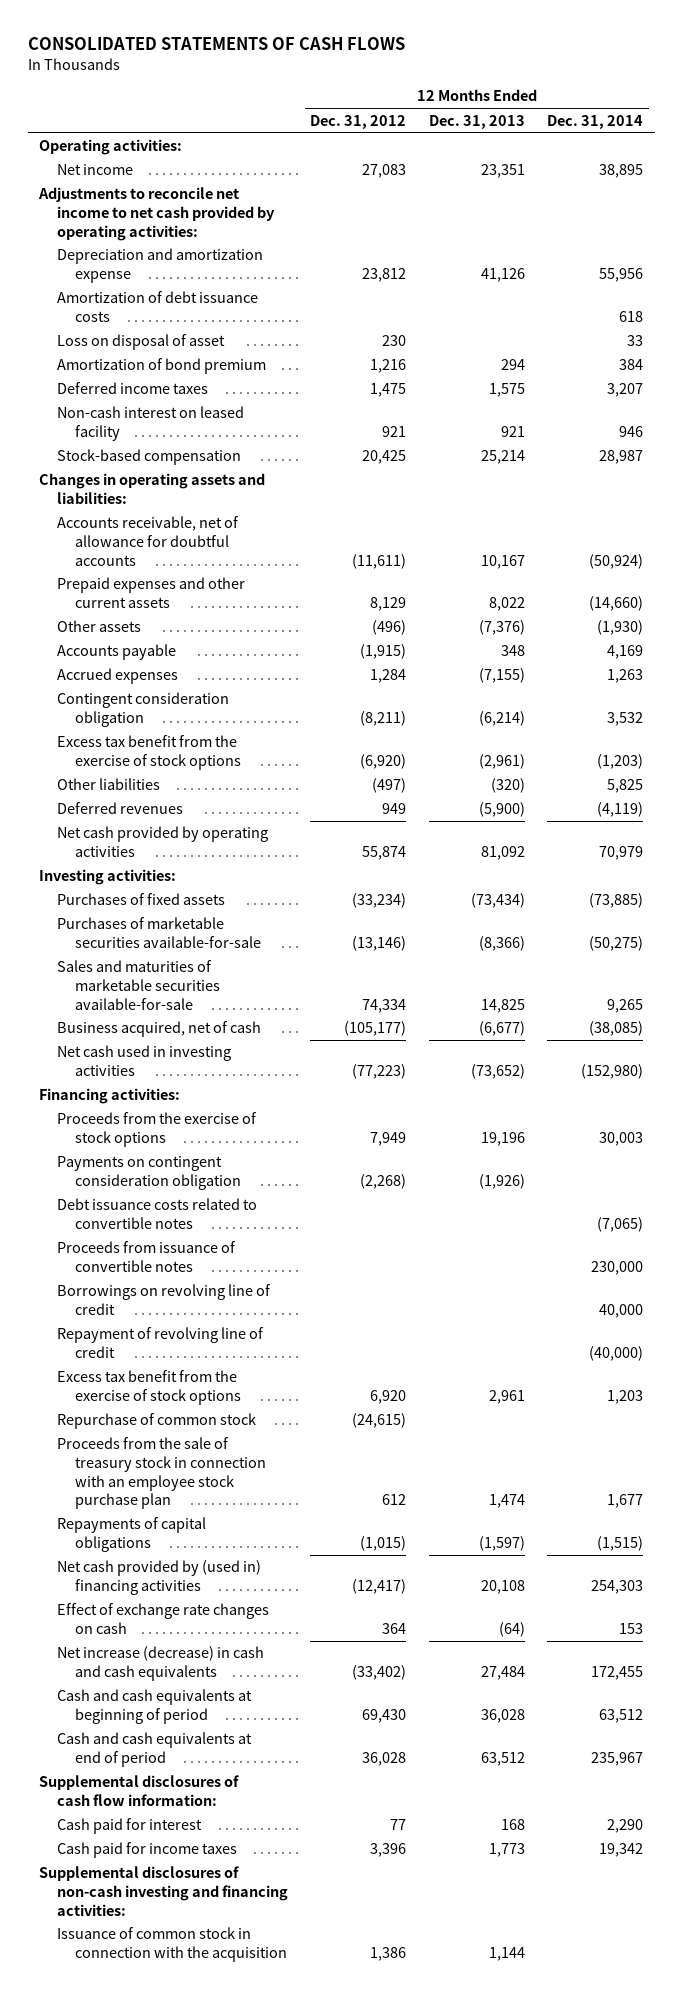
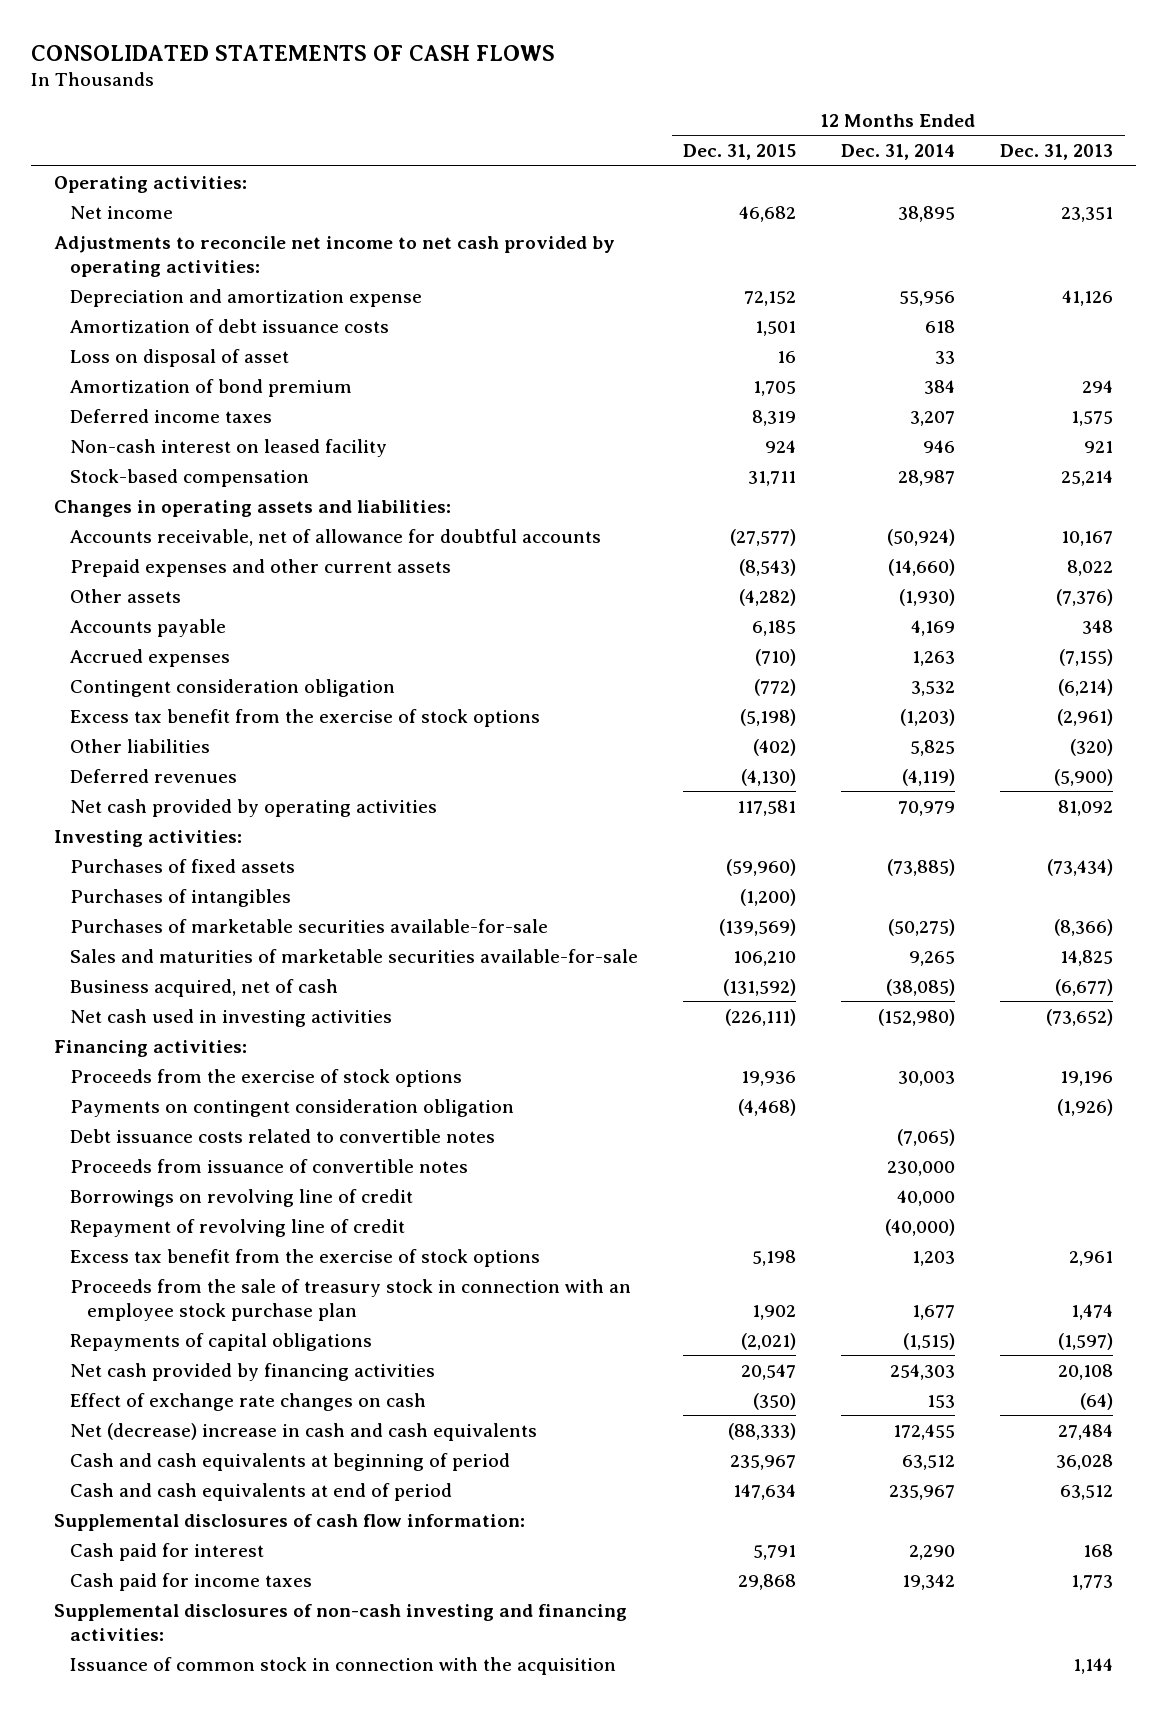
[310,114,407,129] Dec. 31, 2012 -> none
none -> [683,144,797,161] Dec. 31, 2015
none -> [70,888,292,907] Purchases of intangibles
[56,1413,256,1430] Repurchase of common stock -> none
[56,1560,261,1595] Net cash provided by (used in) financing activities -> [70,1362,436,1381] Net cash provided by financing activities
[56,1646,264,1681] Net increase (decrease) in cash and cash equivalents -> [70,1422,538,1441] Net (decrease) increase in cash and cash equivalents

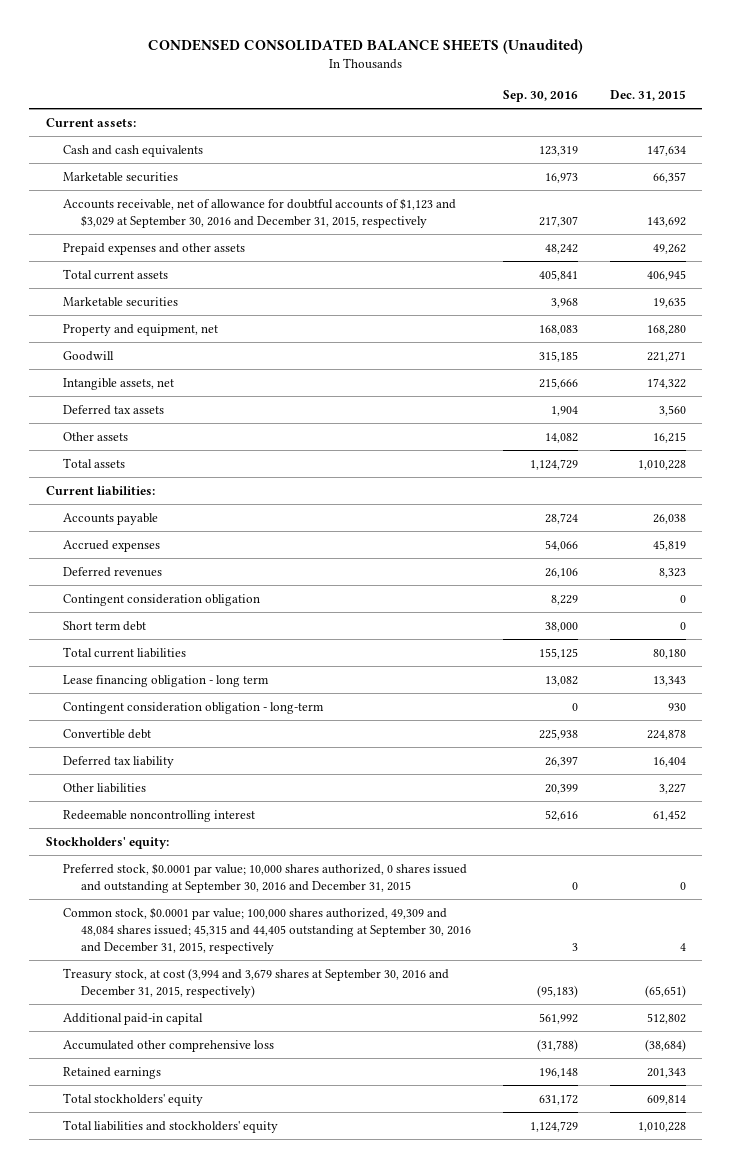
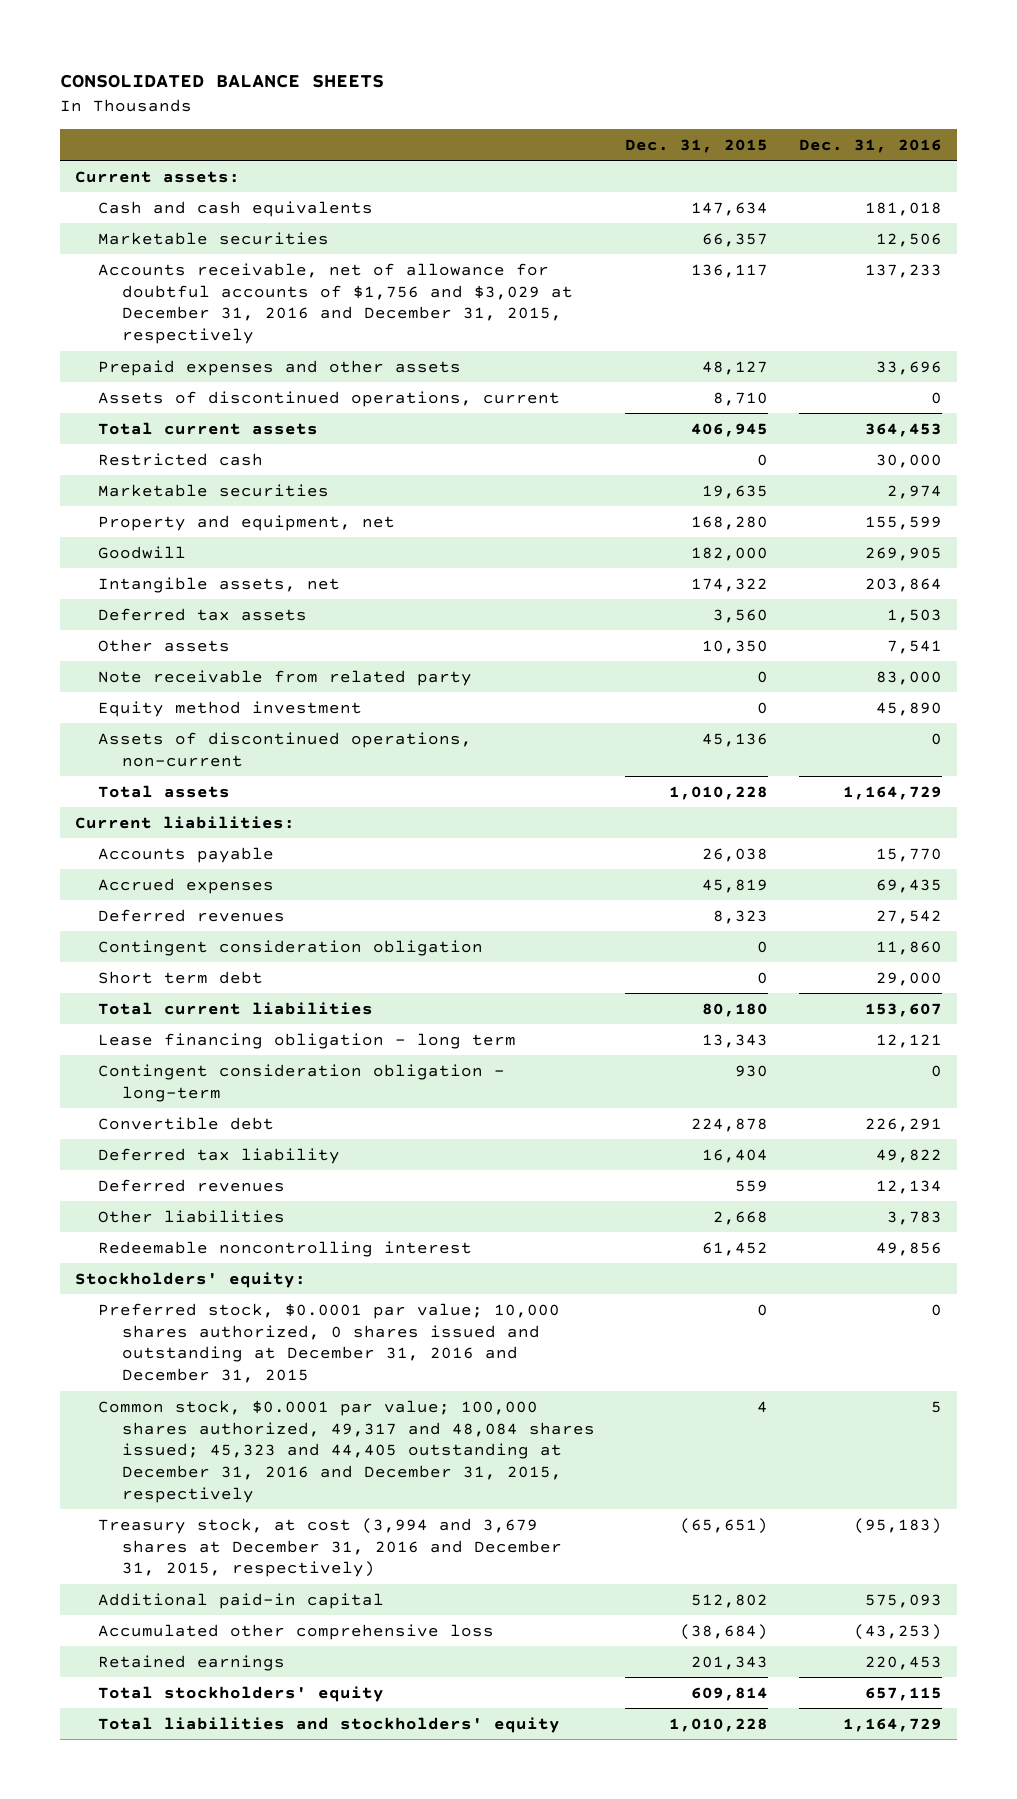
[147,38,583,54] CONDENSED CONSOLIDATED BALANCE SHEETS (Unaudited) -> [59,74,384,89] CONSOLIDATED BALANCE SHEETS
[502,89,578,102] Sep. 30, 2016 -> none
none -> [798,138,942,153] Dec. 31, 2016
[63,197,457,228] Accounts receivable, net of allowance for doubtful accounts of $1,123 and $3,029 at September 30, 2016 and December 31, 2015, respectively -> [98,262,573,345] Accounts receivable, net of allowance for doubtful accounts of $1,756 and $3,029 at December 31, 2016 and December 31, 2015, respectively
[647,216,687,227] 143,692 -> [691,263,769,278] 136,117
[653,243,687,254] 49,262 -> [702,360,769,375] 48,127
none -> [98,390,561,407] Assets of discontinued operations, current
none -> [98,452,264,466] Restricted cash
[647,350,687,362] 221,271 -> [691,546,769,561] 182,000
[653,431,687,443] 16,215 -> [702,639,769,654] 10,350
none -> [98,669,473,686] Note receivable from related party
none -> [98,700,363,717] Equity method investment
none -> [98,731,473,767] Assets of discontinued operations, non-current
none -> [98,1178,286,1192] Deferred revenues
[659,782,687,794] 3,227 -> [713,1210,769,1225] 2,668
[63,862,468,893] Preferred stock, $0.0001 par value; 10,000 shares authorized, 0 shares issued and outstanding at September 30, 2016 and December 31, 2015 -> [98,1302,561,1384] Preferred stock, $0.0001 par value; 10,000 shares authorized, 0 shares issued and outstanding at December 31, 2016 and December 31, 2015
[63,906,471,955] Common stock, $0.0001 par value; 100,000 shares authorized, 49,309 and 48,084 shares issued; 45,315 and 44,405 outstanding at September 30, 2016 and December 31, 2015, respectively -> [98,1399,595,1504] Common stock, $0.0001 par value; 100,000 shares authorized, 49,317 and 48,084 shares issued; 45,323 and 44,405 outstanding at December 31, 2016 and December 31, 2015, respectively
[63,967,450,998] Treasury stock, at cost (3,994 and 3,679 shares at September 30, 2016 and December 31, 2015, respectively) -> [98,1517,562,1578] Treasury stock, at cost (3,994 and 3,679 shares at December 31, 2016 and December 31, 2015, respectively)

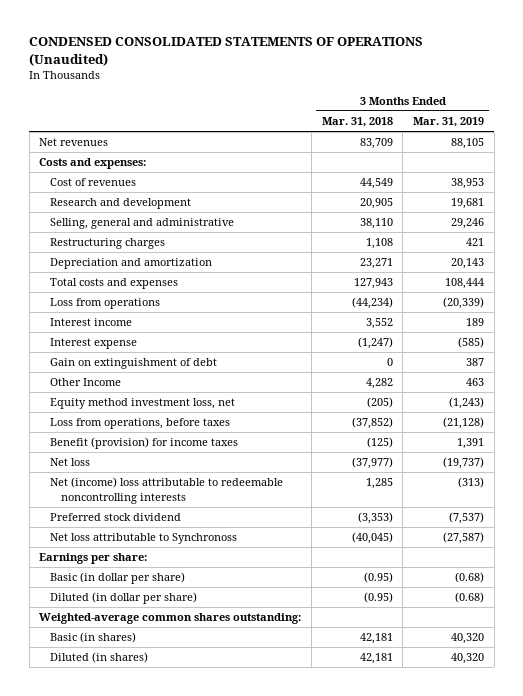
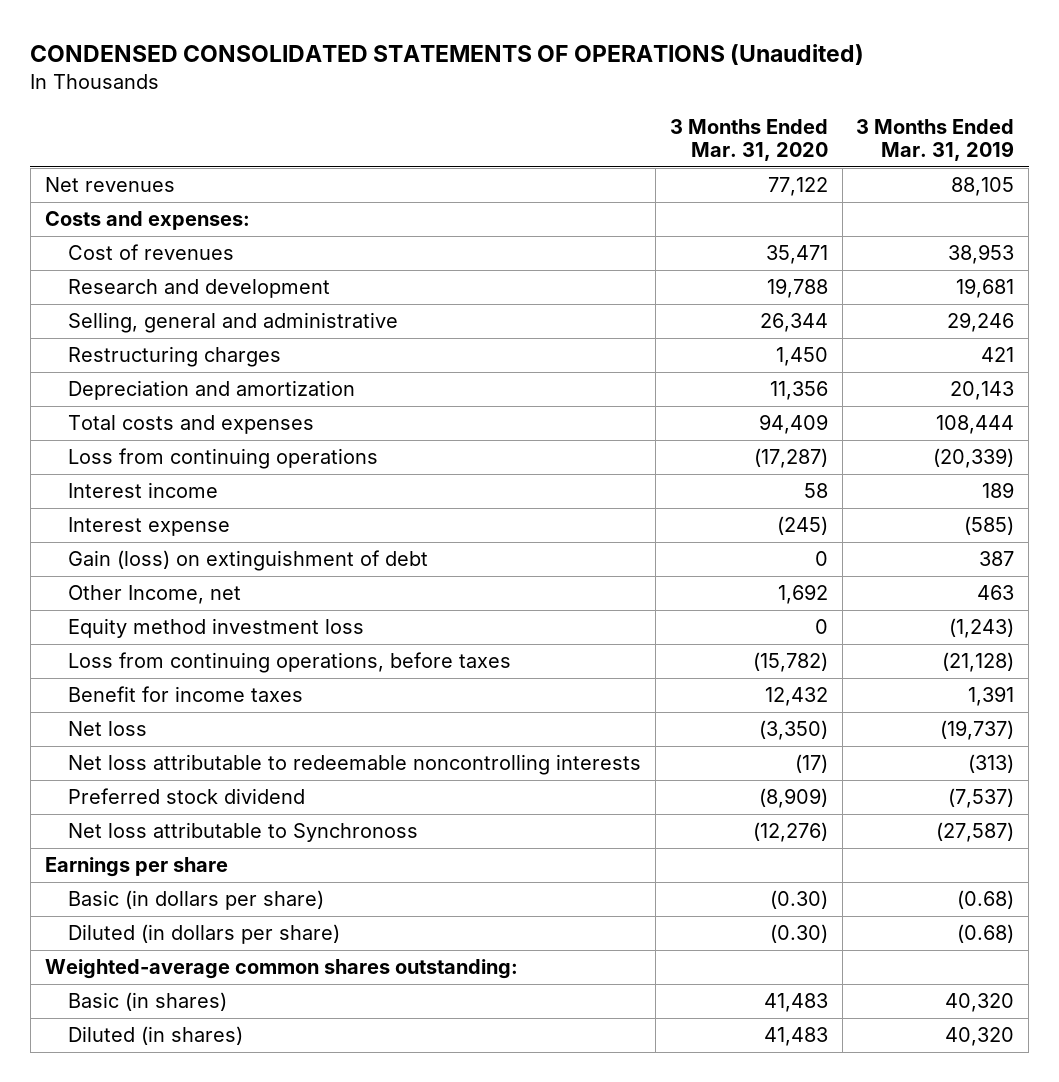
[321,116,393,127] Mar. 31, 2018 -> none
none -> [669,118,828,162] 3 Months Ended Mar. 31, 2020
[50,298,161,310] Loss from operations -> [68,448,379,470] Loss from continuing operations
[50,358,218,370] Gain on extinguishment of debt -> [68,550,429,572] Gain (loss) on extinguishment of debt
[50,378,122,387] Other Income -> [68,585,242,605] Other Income, net
[50,398,236,410] Equity method investment loss, net -> [68,618,365,639] Equity method investment loss
[50,418,231,430] Loss from operations, before taxes -> [68,652,512,674] Loss from continuing operations, before taxes
[50,437,239,450] Benefit (provision) for income taxes -> [68,686,304,703] Benefit for income taxes
[50,477,284,504] Net (income) loss attributable to redeemable noncontrolling interests -> [68,754,642,776] Net loss attributable to redeemable noncontrolling interests
[39,553,148,565] Earnings per share: -> [44,857,228,878] Earnings per share
[50,572,186,585] Basic (in dollar per share) -> [68,890,325,911] Basic (in dollars per share)
[50,592,198,605] Diluted (in dollar per share) -> [68,924,341,945] Diluted (in dollars per share)

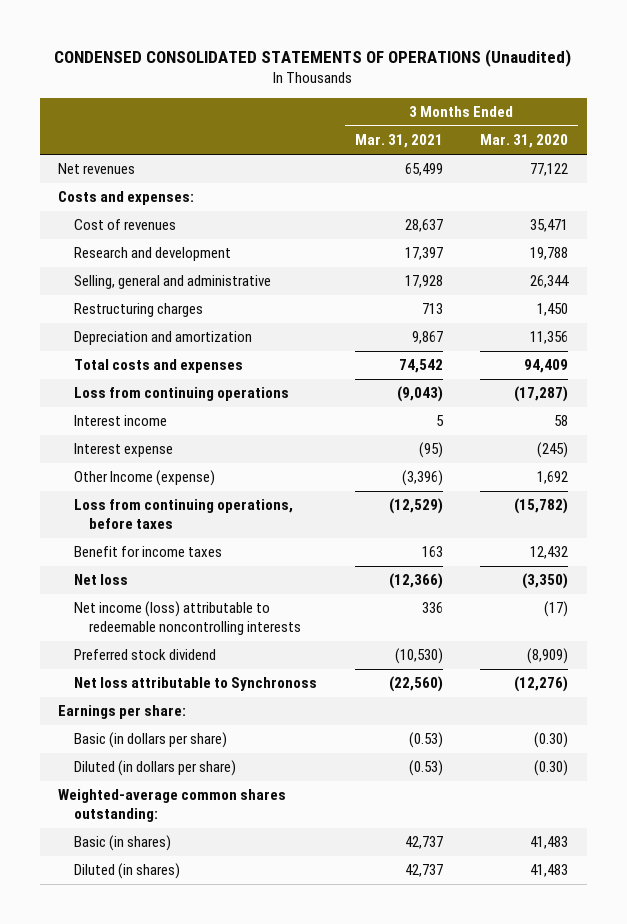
[856,118,1015,162] 3 Months Ended Mar. 31, 2019 -> none
none -> [354,134,443,149] Mar. 31, 2021
[68,550,429,572] Gain (loss) on extinguishment of debt -> none
[68,618,365,639] Equity method investment loss -> none
[68,585,242,605] Other Income, net -> [73,470,215,487] Other Income (expense)
[68,754,642,776] Net loss attributable to redeemable noncontrolling interests -> [73,601,302,636] Net income (loss) attributable to redeemable noncontrolling interests
[44,857,228,878] Earnings per share -> [58,705,187,720] Earnings per share:

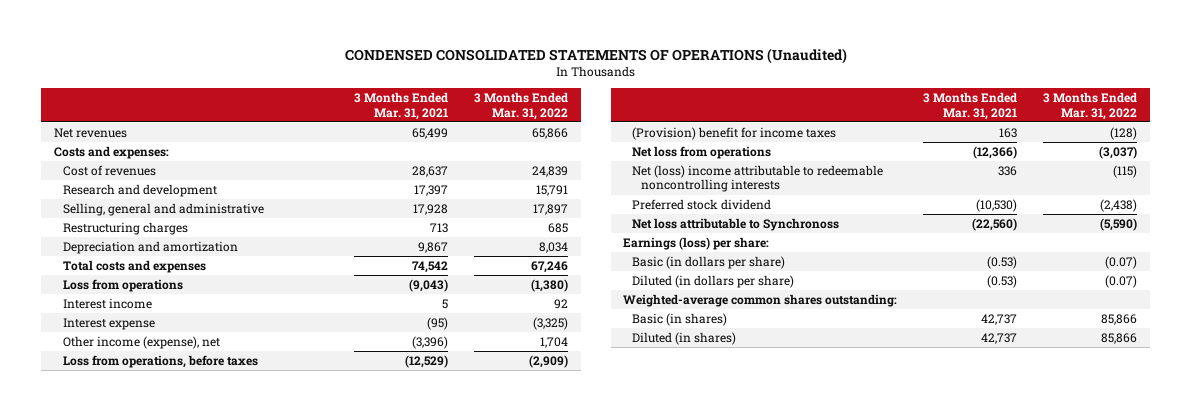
[480,134,569,149] Mar. 31, 2020 -> none
none -> [473,92,568,120] 3 Months Ended Mar. 31, 2022
[73,387,289,402] Loss from continuing operations -> [62,279,183,293] Loss from operations
[73,470,215,487] Other Income (expense) -> [62,336,220,350] Other income (expense), net
[73,499,293,530] Loss from continuing operations, before taxes -> [62,355,258,369] Loss from operations, before taxes
[73,546,222,558] Benefit for income taxes -> [632,127,837,141] (Provision) benefit for income taxes
[73,574,128,586] Net loss -> [632,146,772,160] Net loss from operations
[73,601,302,636] Net income (loss) attributable to redeemable noncontrolling interests -> [632,165,884,193] Net (loss) income attributable to redeemable noncontrolling interests
[58,705,187,720] Earnings per share: -> [623,237,770,251] Earnings (loss) per share:

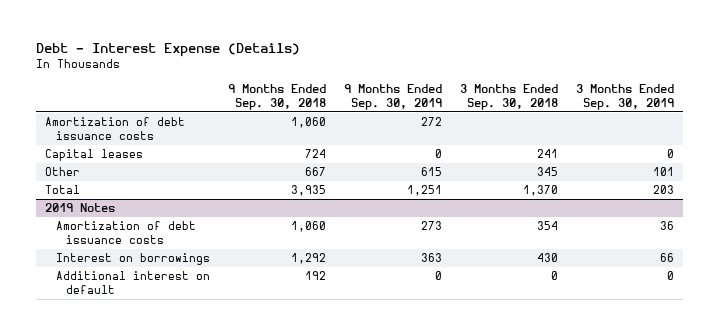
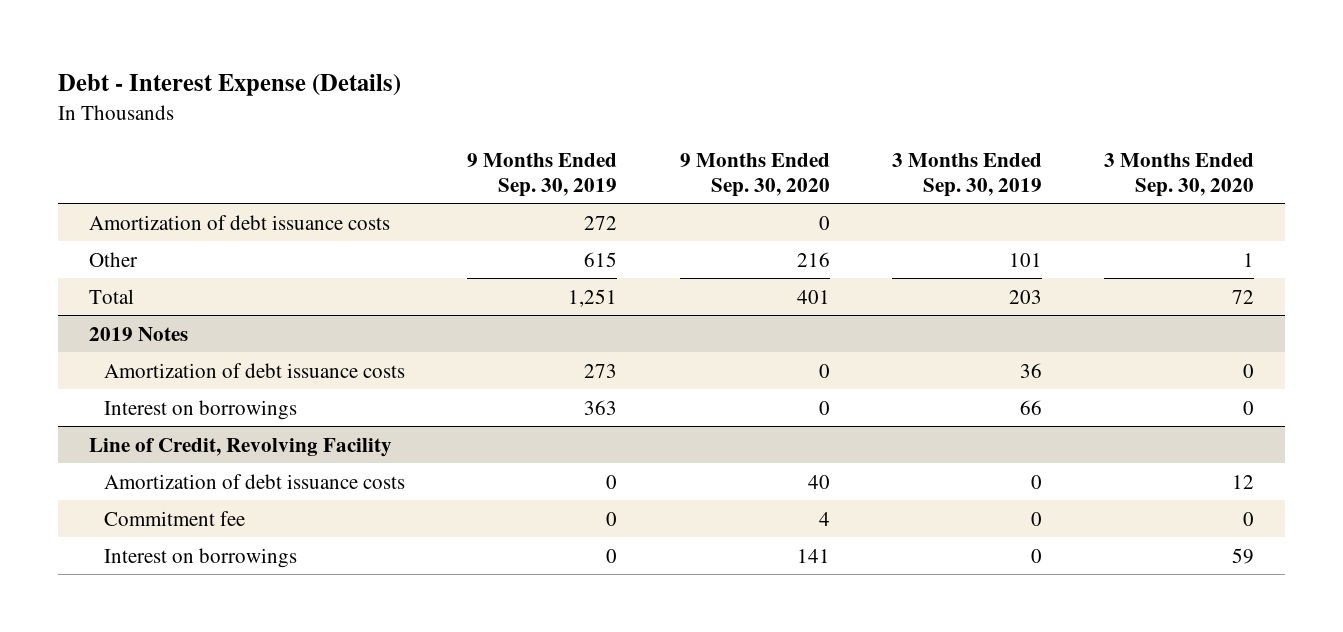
[227,83,326,110] 9 Months Ended Sep. 30, 2018 -> none
[459,83,558,110] 3 Months Ended Sep. 30, 2018 -> none
none -> [679,152,830,197] 9 Months Ended Sep. 30, 2020
none -> [1103,152,1254,197] 3 Months Ended Sep. 30, 2020
[45,149,144,162] Capital leases -> none
[55,271,210,295] Additional interest on default -> none
none -> [89,437,393,457] Line of Credit, Revolving Facility
none -> [104,473,406,489] Amortization of debt issuance costs
none -> [104,510,246,526] Commitment fee
none -> [104,547,298,568] Interest on borrowings

